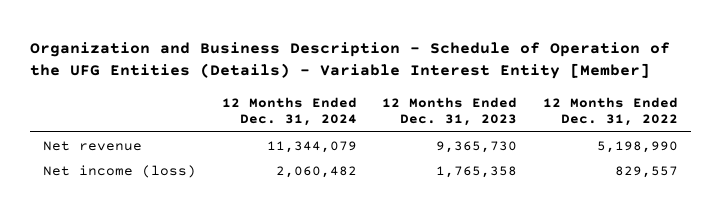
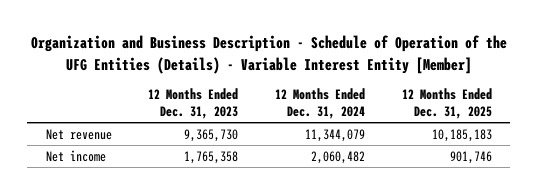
[542,96,678,127] 12 Months Ended Dec. 31, 2022 -> none
none -> [401,88,492,119] 12 Months Ended Dec. 31, 2025
[43,164,197,178] Net income (loss) -> [45,150,106,163] Net income

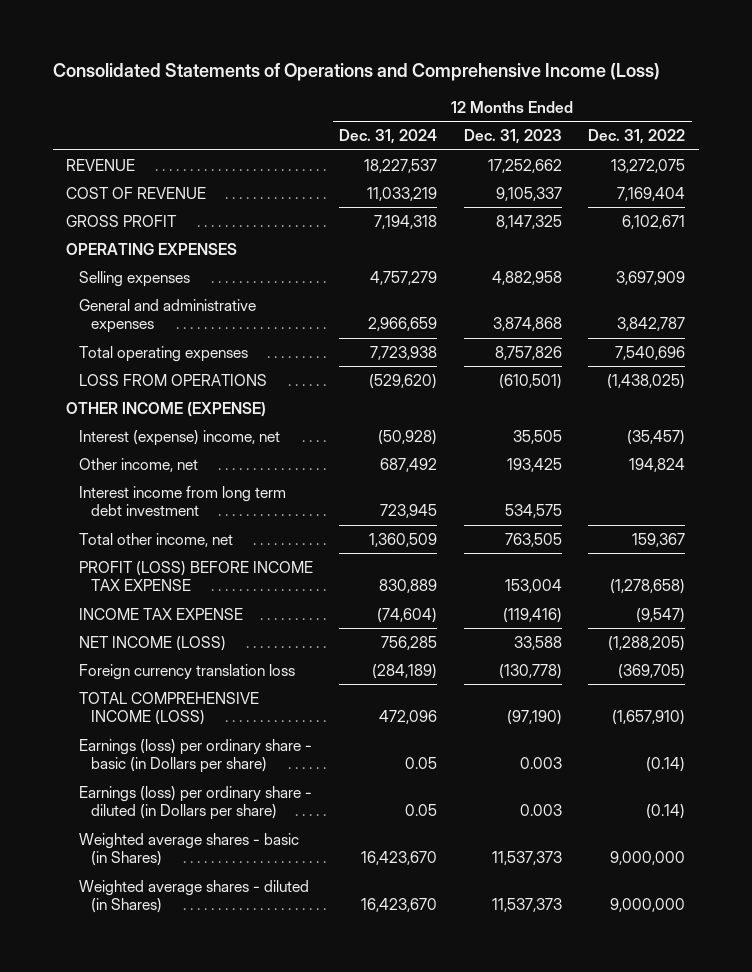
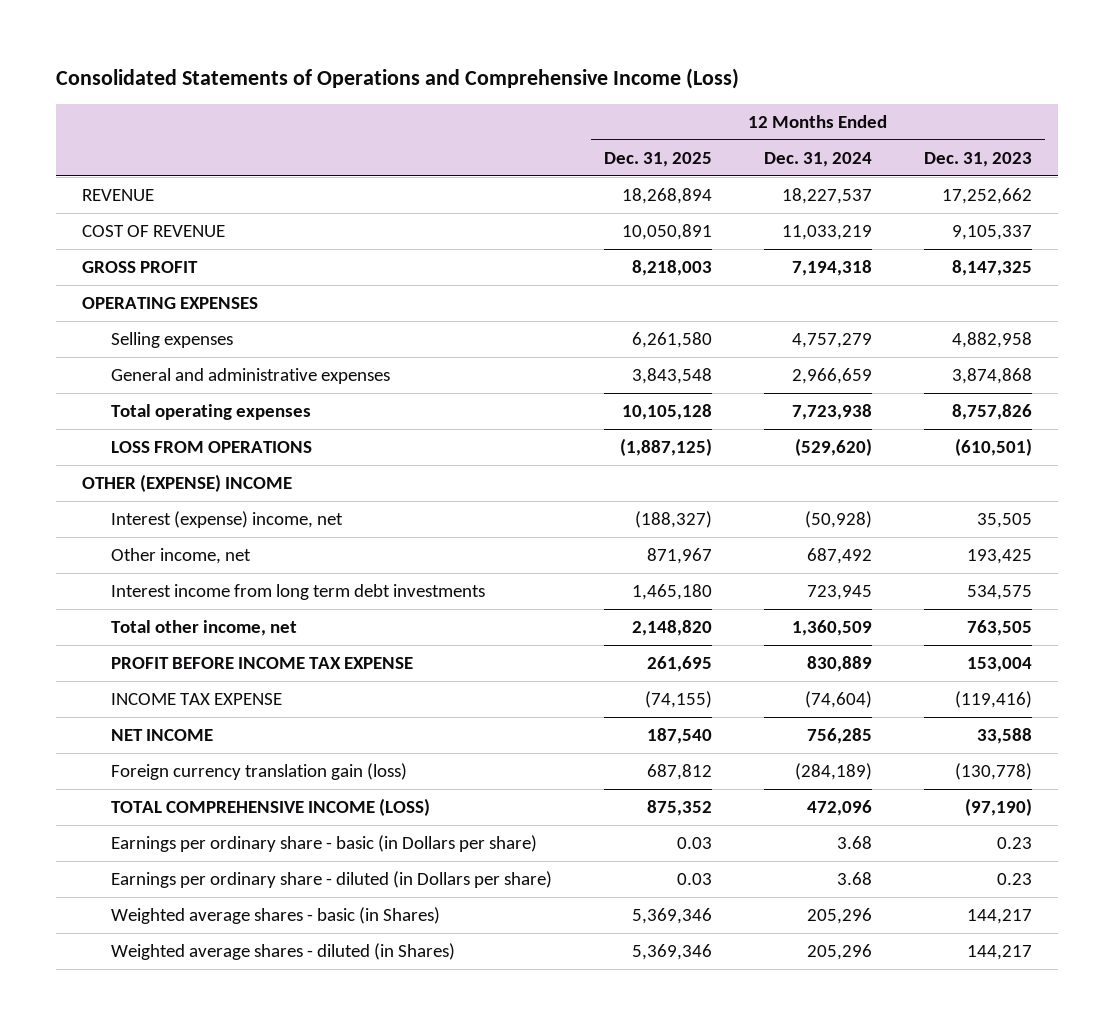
[588,129,686,145] Dec. 31, 2022 -> none
none -> [604,151,713,167] Dec. 31, 2025
[66,401,267,417] OTHER INCOME (EXPENSE) -> [81,474,292,493] OTHER (EXPENSE) INCOME
[78,485,286,517] Interest income from long term debt investment -> [111,584,486,601] Interest income from long term debt investments
[78,560,313,592] PROFIT (LOSS) BEFORE INCOME TAX EXPENSE -> [111,657,414,670] PROFIT BEFORE INCOME TAX EXPENSE
[78,635,226,651] NET INCOME (LOSS) -> [111,729,214,742] NET INCOME
[78,663,295,680] Foreign currency translation loss -> [111,763,408,781] Foreign currency translation gain (loss)
[78,738,312,774] Earnings (loss) per ordinary share - basic (in Dollars per share) -> [111,835,538,853] Earnings per ordinary share - basic (in Dollars per share)
[405,757,438,770] 0.05 -> [837,836,873,850] 3.68
[519,757,562,770] 0.003 -> [997,837,1033,850] 0.23
[78,785,312,821] Earnings (loss) per ordinary share - diluted (in Dollars per share) -> [111,871,553,889] Earnings per ordinary share - diluted (in Dollars per share)
[405,804,438,817] 0.05 -> [837,872,873,886] 3.68
[519,804,562,817] 0.003 -> [997,873,1033,886] 0.23
[361,851,438,866] 16,423,670 -> [807,908,873,925] 205,296
[491,851,562,866] 11,537,373 -> [967,909,1033,925] 144,217
[361,898,438,913] 16,423,670 -> [807,944,873,961] 205,296
[491,898,562,913] 11,537,373 -> [967,945,1033,961] 144,217

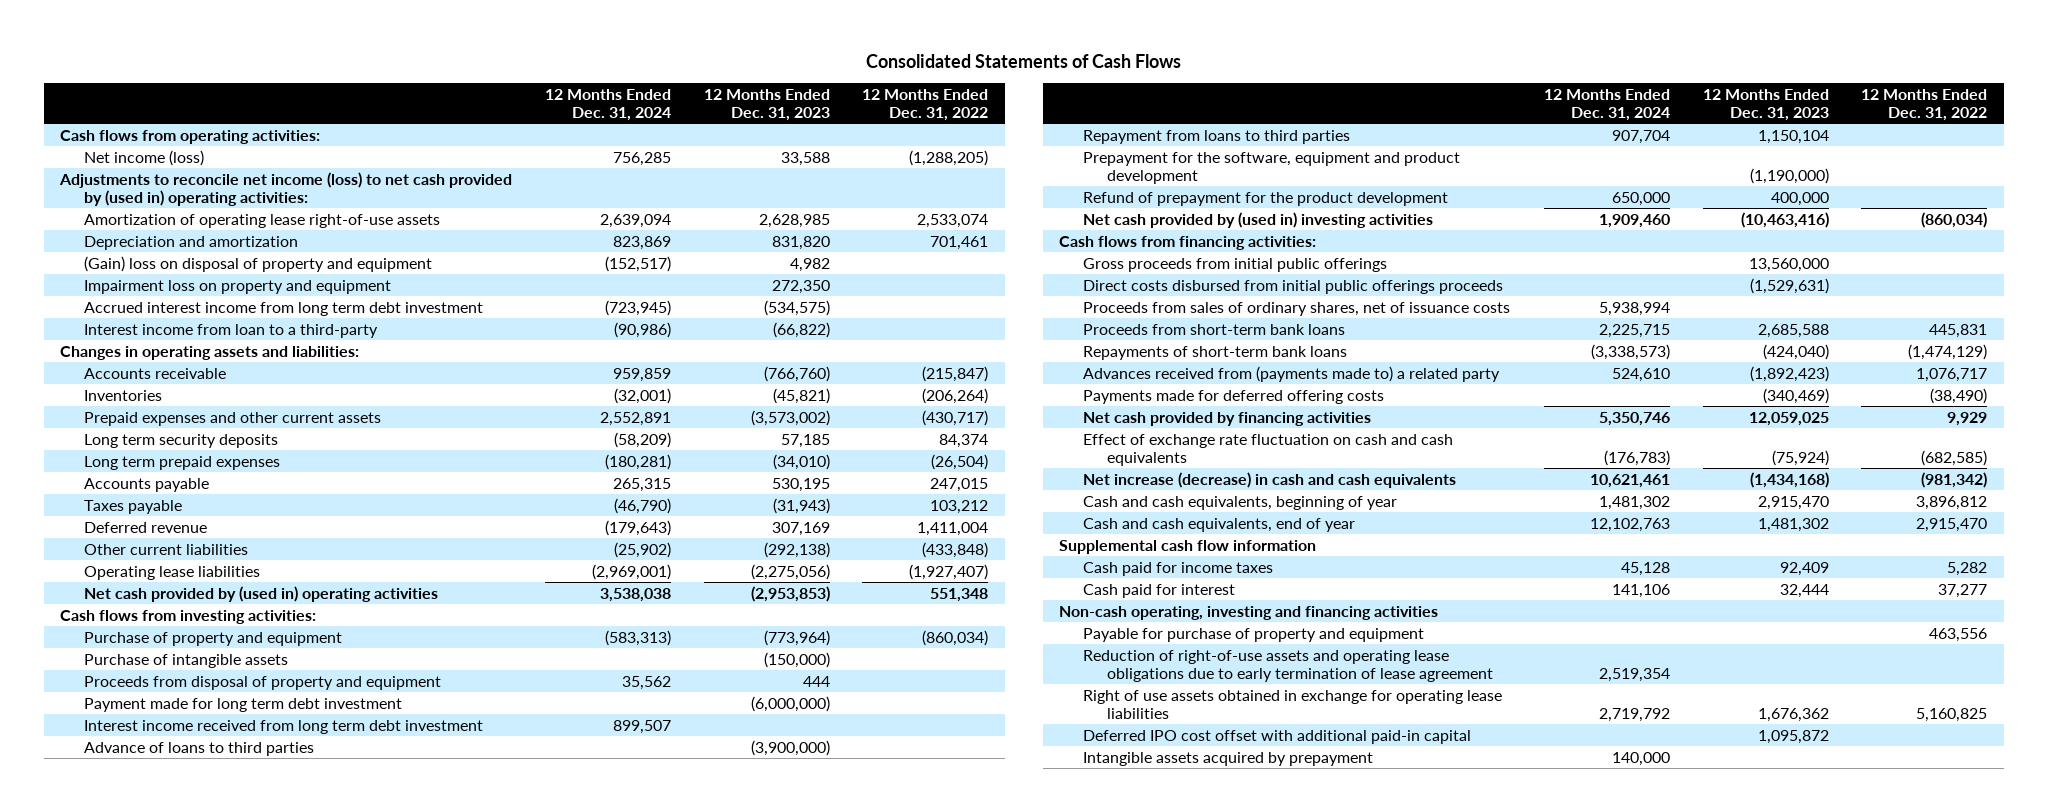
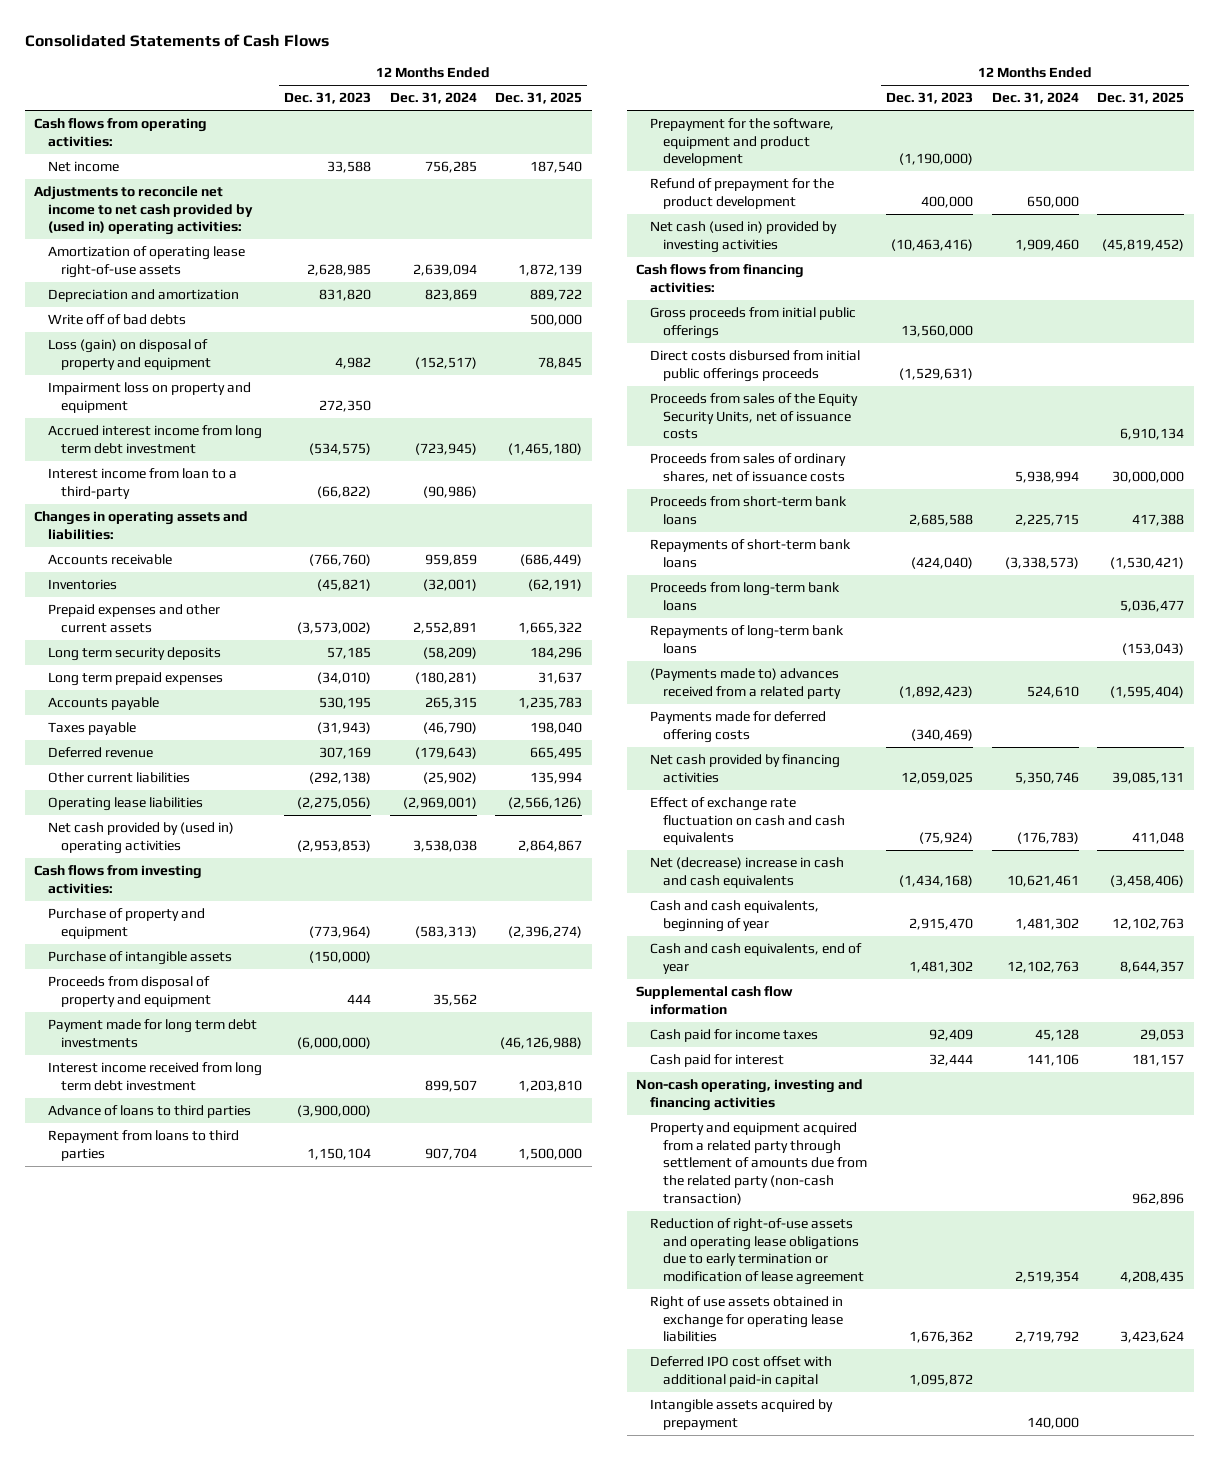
[862,88,989,121] 12 Months Ended Dec. 31, 2022 -> none
none -> [495,92,583,105] Dec. 31, 2025
[83,149,204,166] Net income (loss) -> [47,160,119,172] Net income
[59,171,513,206] Adjustments to reconcile net income (loss) to net cash provided by (used in) operating activities: -> [34,185,253,236] Adjustments to reconcile net income to net cash provided by (used in) operating activities:
none -> [47,313,186,325] Write off of bad debts
[83,255,432,272] (Gain) loss on disposal of property and equipment -> [47,338,212,370] Loss (gain) on disposal of property and equipment
[83,697,402,712] Payment made for long term debt investment -> [47,1018,257,1048] Payment made for long term debt investments
[1083,211,1434,228] Net cash provided by (used in) investing activities -> [649,220,837,253] Net cash (used in) provided by investing activities
none -> [649,392,858,440] Proceeds from sales of the Equity Security Units, net of issuance costs
none -> [649,581,840,611] Proceeds from long-term bank loans
none -> [649,624,844,654] Repayments of long-term bank loans
[1083,365,1501,382] Advances received from (payments made to) a related party -> [649,667,842,699] (Payments made to) advances received from a related party
[1083,471,1457,488] Net increase (decrease) in cash and cash equivalents -> [649,856,844,888] Net (decrease) increase in cash and cash equivalents
[1083,627,1425,642] Payable for purchase of property and equipment -> none
none -> [649,1121,868,1205] Property and equipment acquired from a related party through settlement of amounts due from the related party (non-cash transaction)
[1083,649,1493,682] Reduction of right-of-use assets and operating lease obligations due to early termination of lease agreement -> [649,1217,865,1286] Reduction of right-of-use assets and operating lease obligations due to early termination or modification of lease agreement

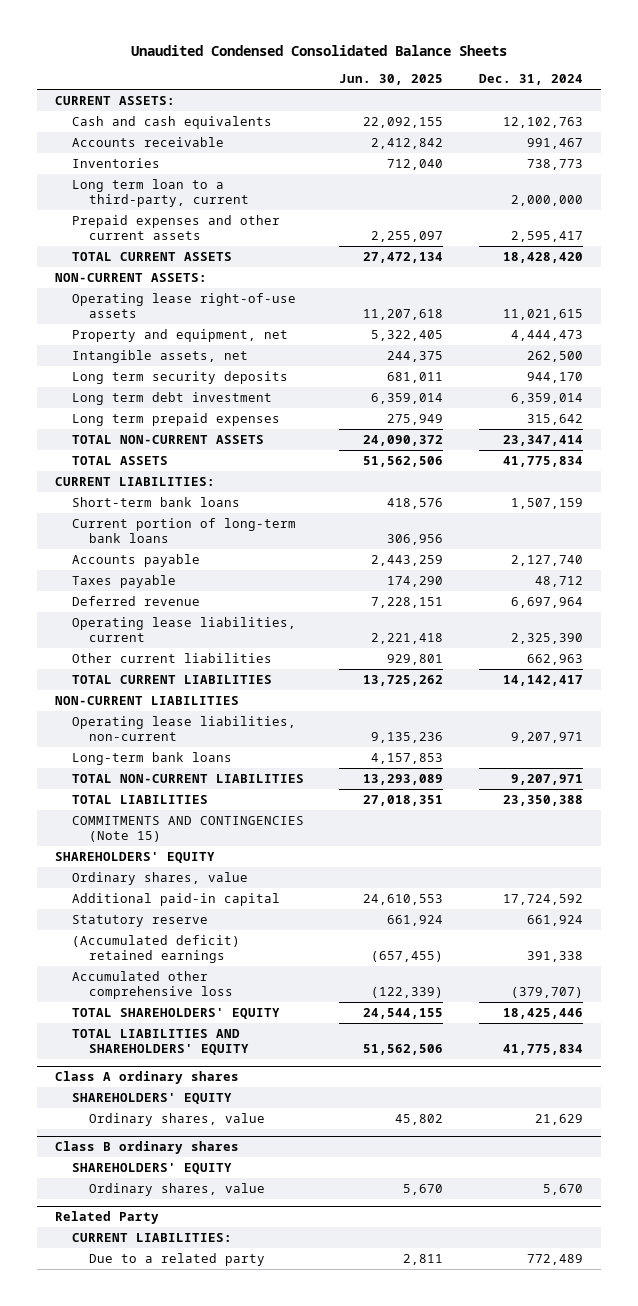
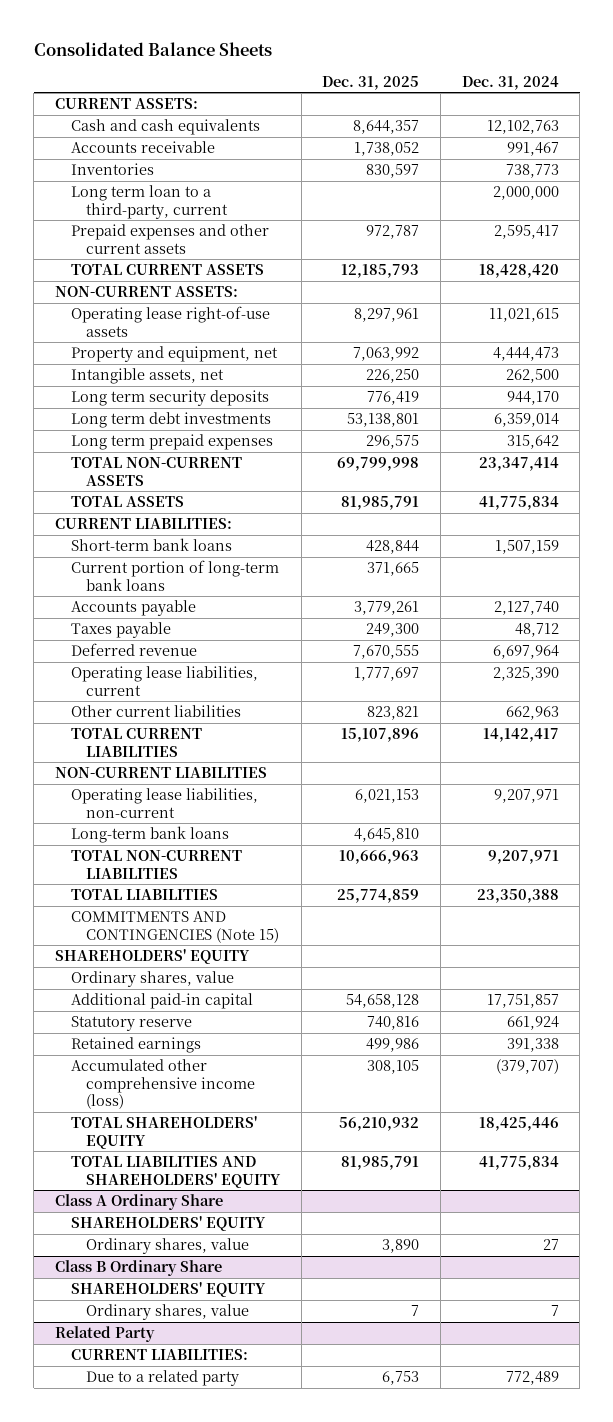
[131,44,508,56] Unaudited Condensed Consolidated Balance Sheets -> [33,42,272,57] Consolidated Balance Sheets
[339,74,444,86] Jun. 30, 2025 -> none
none -> [322,75,420,90] Dec. 31, 2025
[71,391,272,405] Long term debt investment -> [70,412,271,429] Long term debt investments
[503,893,584,905] 17,724,592 -> [486,994,559,1009] 17,751,857
[71,934,240,964] (Accumulated deficit) retained earnings -> [70,1037,201,1054] Retained earnings
[71,970,233,1000] Accumulated other comprehensive loss -> [70,1059,256,1110] Accumulated other comprehensive income (loss)
[54,1071,239,1085] Class A ordinary shares -> [54,1194,223,1211] Class A Ordinary Share
[535,1113,584,1125] 21,629 -> [542,1239,559,1251] 27
[54,1141,239,1155] Class B ordinary shares -> [54,1260,222,1277] Class B Ordinary Share
[543,1183,584,1195] 5,670 -> [550,1305,559,1317] 7

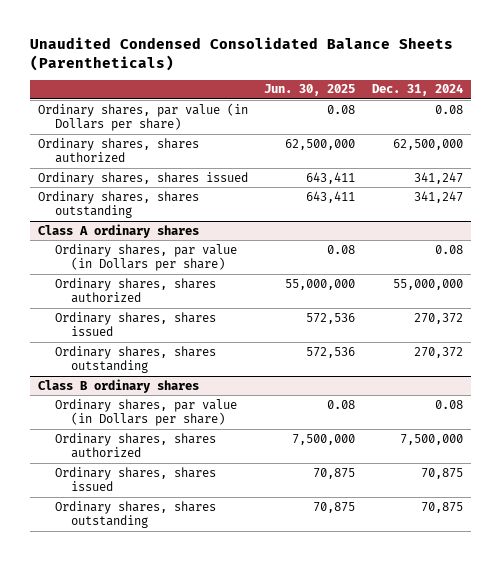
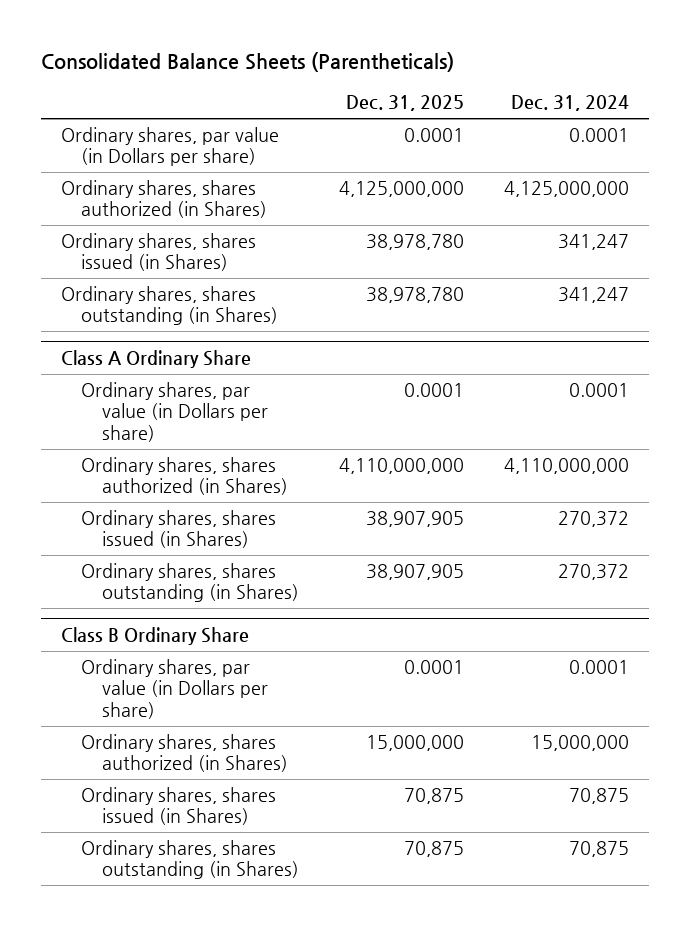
[30,36,454,71] Unaudited Condensed Consolidated Balance Sheets (Parentheticals) -> [41,52,455,73] Consolidated Balance Sheets (Parentheticals)
[264,84,356,97] Jun. 30, 2025 -> none
none -> [345,95,464,112] Dec. 31, 2025
[434,104,463,114] 0.08 -> [568,128,629,143] 0.0001
[38,137,200,164] Ordinary shares, shares authorized -> [61,180,268,219] Ordinary shares, shares authorized (in Shares)
[392,138,463,150] 62,500,000 -> [503,181,629,198] 4,125,000,000
[38,171,249,185] Ordinary shares, shares issued -> [61,233,257,272] Ordinary shares, shares issued (in Shares)
[38,190,200,219] Ordinary shares, shares outstanding -> [61,286,279,326] Ordinary shares, shares outstanding (in Shares)
[38,223,200,238] Class A ordinary shares -> [61,349,252,368] Class A Ordinary Share
[434,244,463,254] 0.08 -> [568,383,629,398] 0.0001
[54,277,216,304] Ordinary shares, shares authorized -> [81,457,288,496] Ordinary shares, shares authorized (in Shares)
[392,278,463,290] 55,000,000 -> [503,458,629,475] 4,110,000,000
[54,311,216,337] Ordinary shares, shares issued -> [81,510,277,549] Ordinary shares, shares issued (in Shares)
[54,345,216,374] Ordinary shares, shares outstanding -> [81,563,299,603] Ordinary shares, shares outstanding (in Shares)
[38,378,200,393] Class B ordinary shares -> [61,626,250,645] Class B Ordinary Share
[434,399,463,409] 0.08 -> [568,660,629,675] 0.0001
[54,432,216,459] Ordinary shares, shares authorized -> [81,734,288,773] Ordinary shares, shares authorized (in Shares)
[399,433,463,445] 7,500,000 -> [530,735,629,752] 15,000,000
[54,466,216,492] Ordinary shares, shares issued -> [81,787,277,826] Ordinary shares, shares issued (in Shares)
[54,500,216,529] Ordinary shares, shares outstanding -> [81,840,299,880] Ordinary shares, shares outstanding (in Shares)

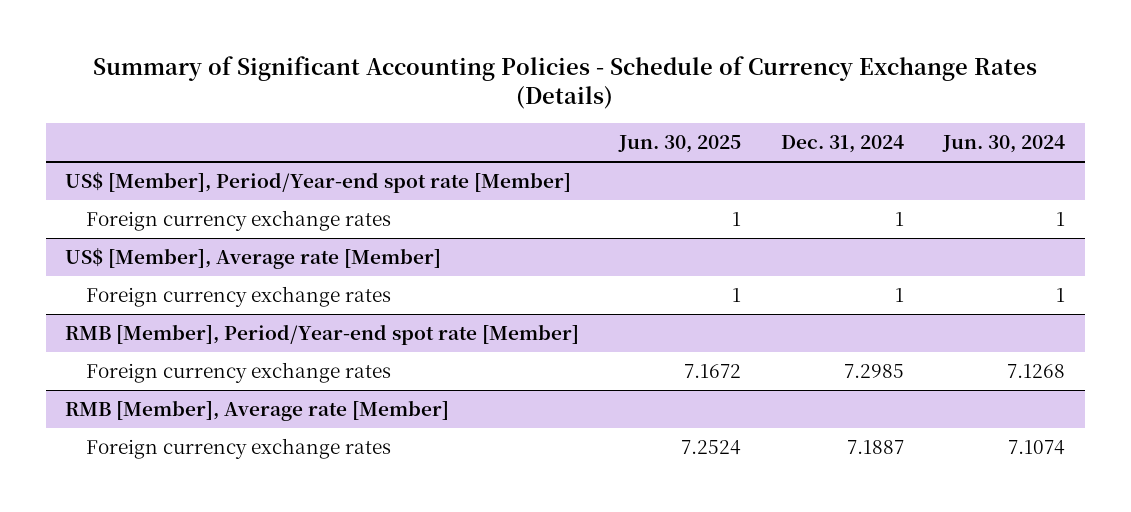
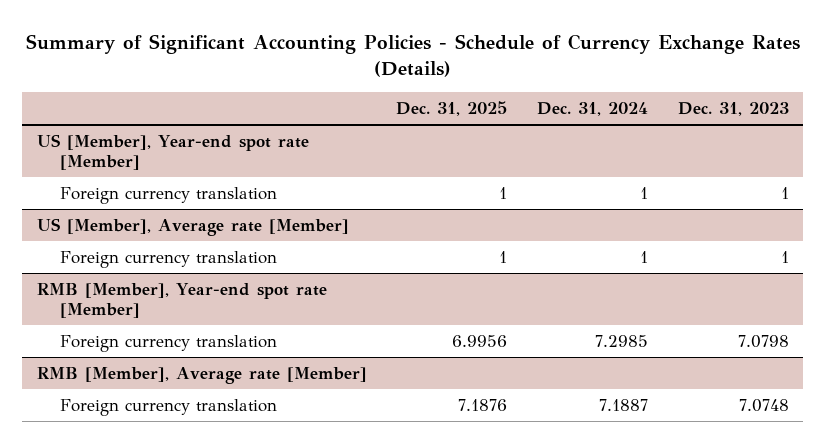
[618,135,742,154] Jun. 30, 2025 -> none
[942,135,1066,154] Jun. 30, 2024 -> none
none -> [396,101,508,117] Dec. 31, 2025
none -> [677,102,789,117] Dec. 31, 2023
[65,171,572,193] US$ [Member], Period/Year-end spot rate [Member] -> [36,134,309,170] US [Member], Year-end spot rate [Member]
[85,209,391,231] Foreign currency exchange rates -> [60,187,278,205] Foreign currency translation
[65,247,442,269] US$ [Member], Average rate [Member] -> [36,218,349,237] US [Member], Average rate [Member]
[85,285,391,307] Foreign currency exchange rates -> [60,251,278,269] Foreign currency translation
[65,323,580,345] RMB [Member], Period/Year-end spot rate [Member] -> [36,283,327,318] RMB [Member], Year-end spot rate [Member]
[85,361,391,383] Foreign currency exchange rates -> [60,335,278,353] Foreign currency translation
[85,437,391,459] Foreign currency exchange rates -> [60,399,278,417] Foreign currency translation

